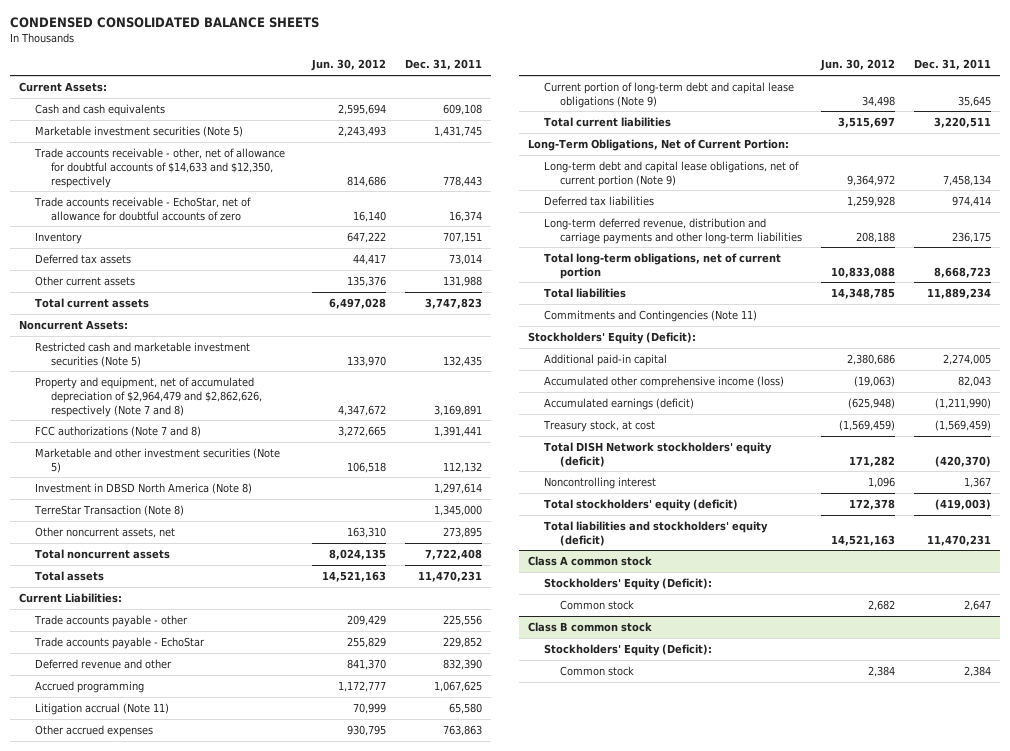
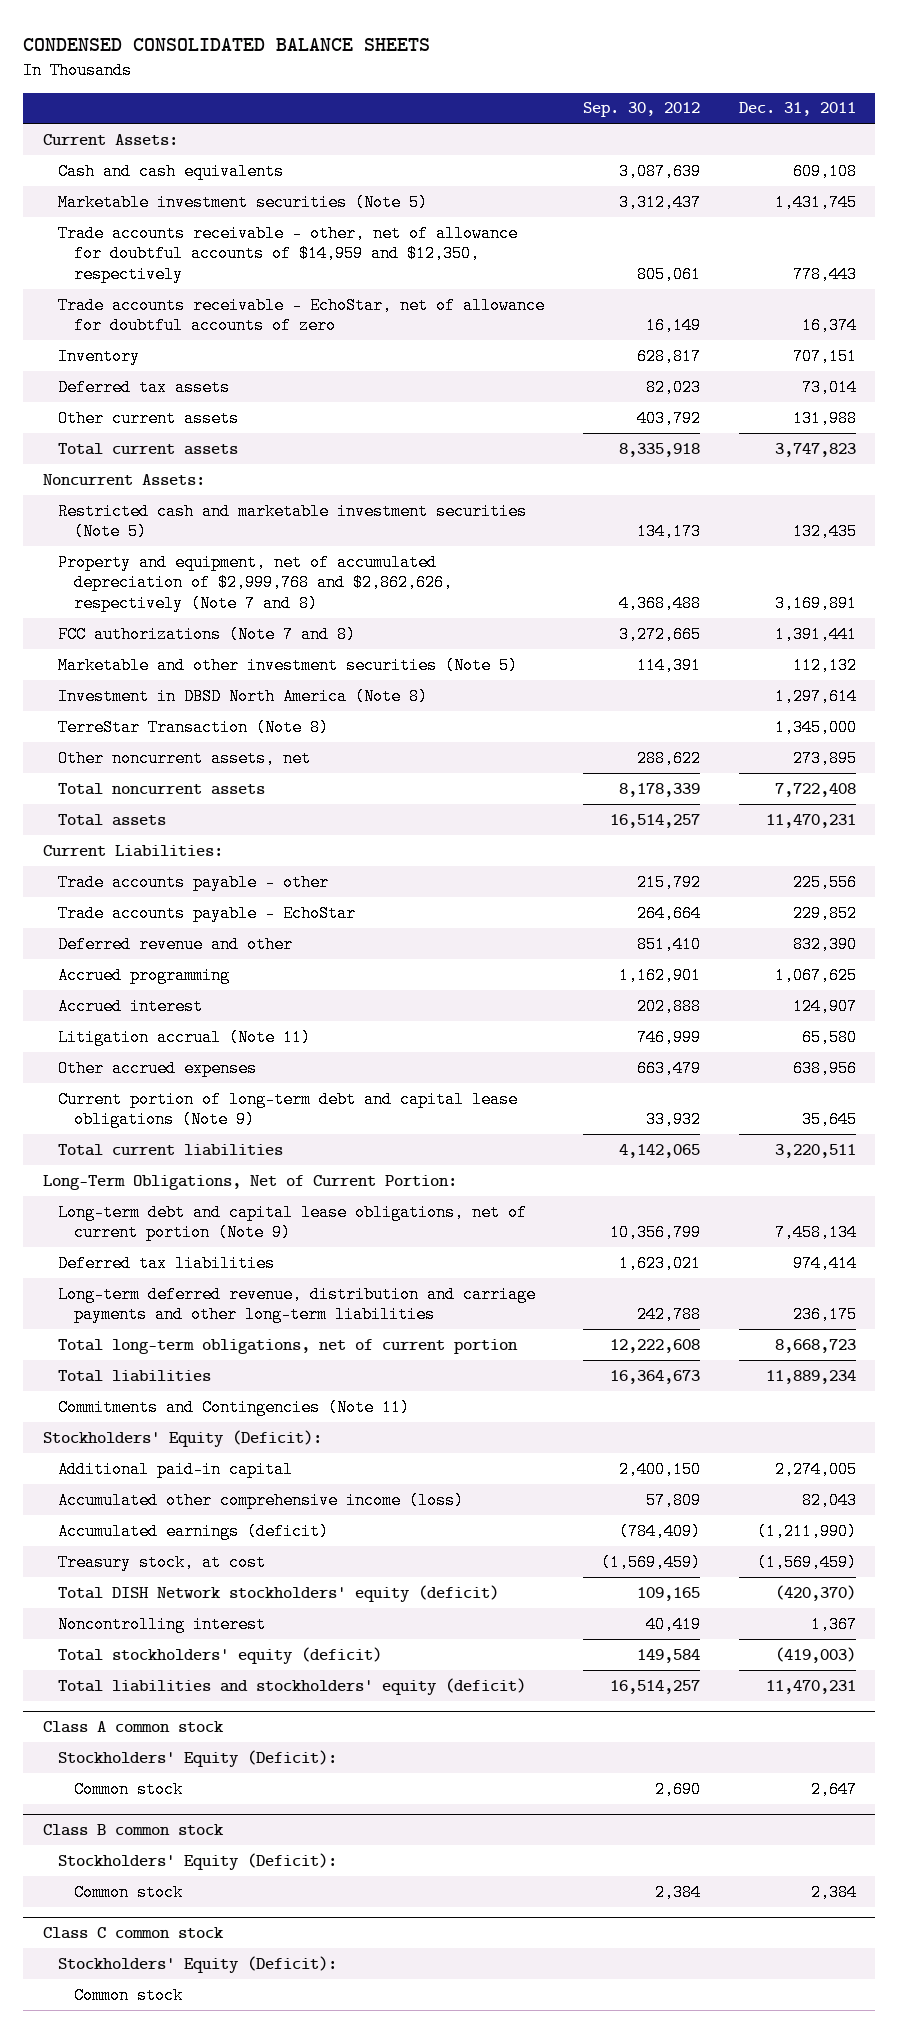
[310,59,386,72] Jun. 30, 2012 -> none
none -> [583,102,701,118] Sep. 30, 2012
[34,147,286,188] Trade accounts receivable - other, net of allowance for doubtful accounts of $14,633 and $12,350, respectively -> [58,224,519,284] Trade accounts receivable - other, net of allowance for doubtful accounts of $14,959 and $12,350, respectively
[35,376,263,417] Property and equipment, net of accumulated depreciation of $2,964,479 and $2,862,626, respectively (Note 7 and 8) -> [58,553,453,613] Property and equipment, net of accumulated depreciation of $2,999,768 and $2,862,626, respectively (Note 7 and 8)
none -> [58,997,204,1015] Accrued interest
[442,724,482,736] 763,863 -> [792,1059,857,1077] 638,956
none -> [42,1927,224,1940] Class C common stock
none -> [58,1955,338,1973] Stockholders' Equity (Deficit):
none -> [73,1986,183,2004] Common stock

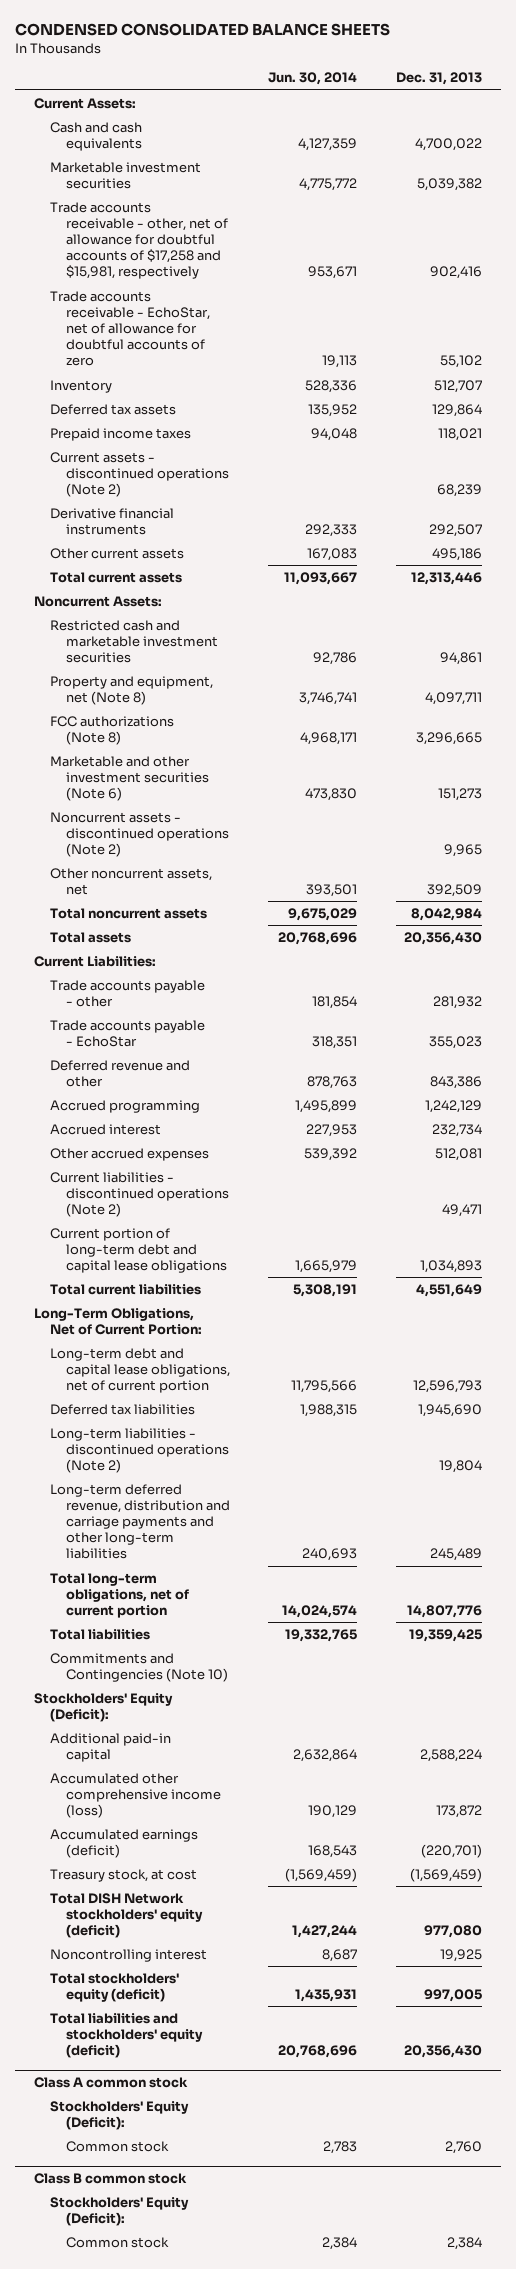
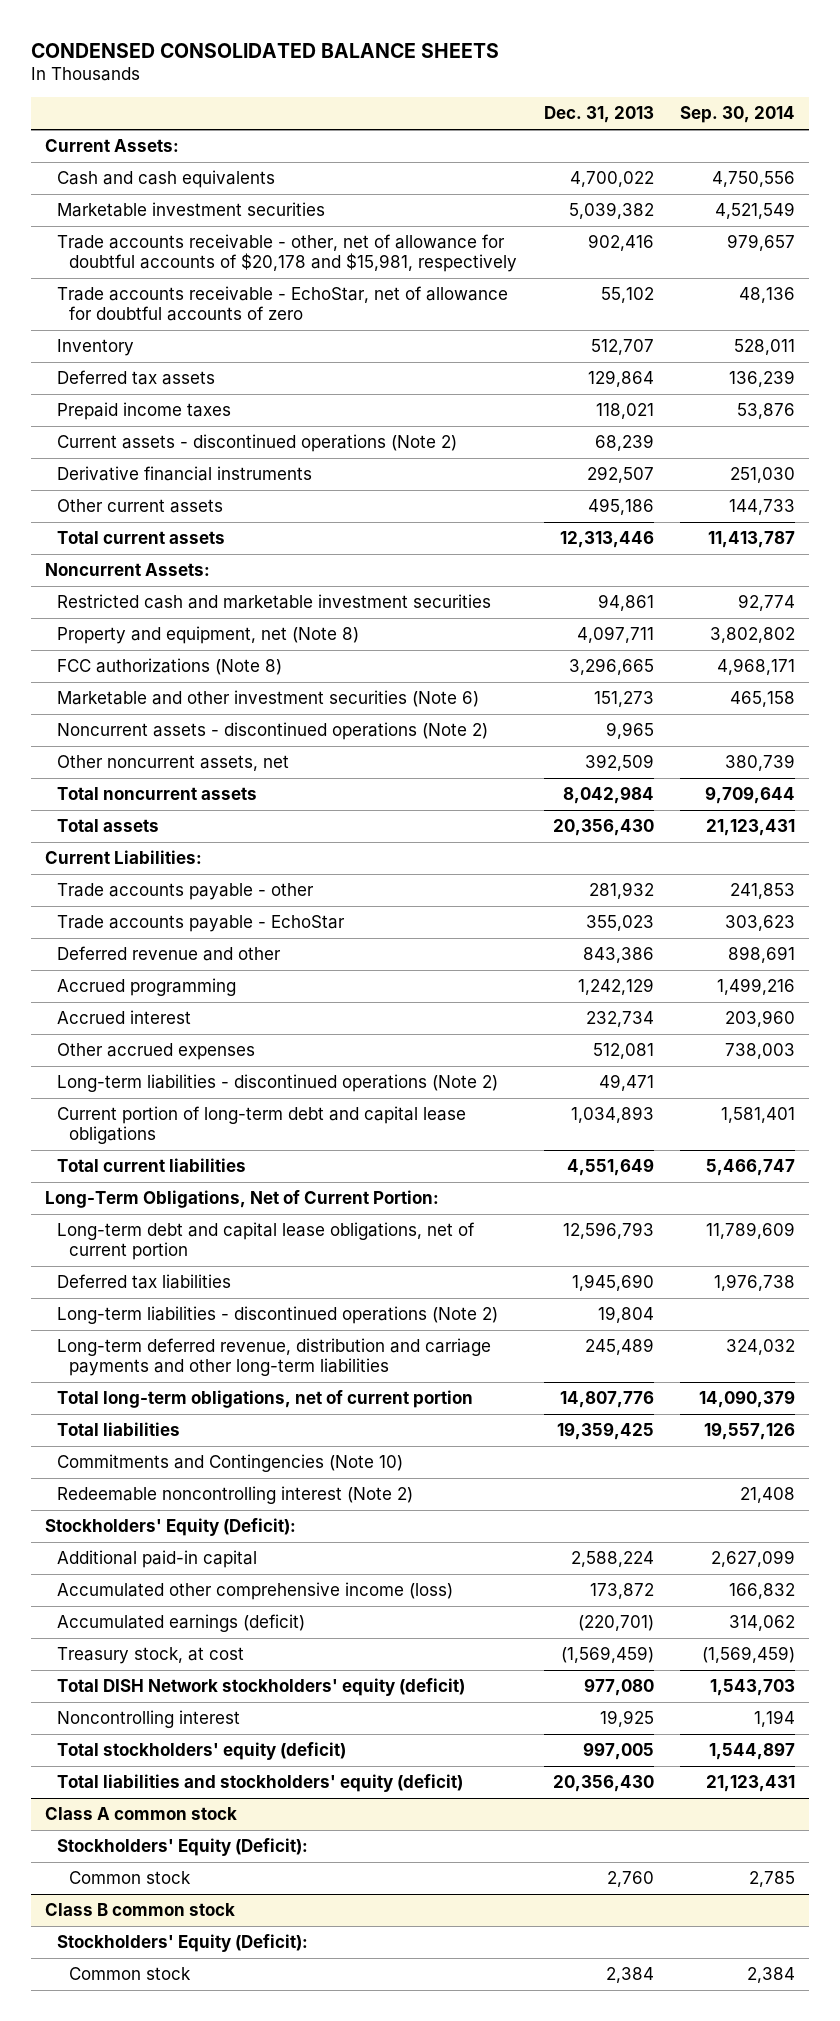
[268,72,358,86] Jun. 30, 2014 -> none
none -> [680,106,796,124] Sep. 30, 2014
[50,201,229,280] Trade accounts receivable - other, net of allowance for doubtful accounts of $17,258 and $15,981, respectively -> [56,234,517,272] Trade accounts receivable - other, net of allowance for doubtful accounts of $20,178 and $15,981, respectively
[50,1171,230,1217] Current liabilities - discontinued operations (Note 2) -> [56,1074,498,1093] Long-term liabilities - discontinued operations (Note 2)
none -> [56,1486,413,1505] Redeemable noncontrolling interest (Note 2)

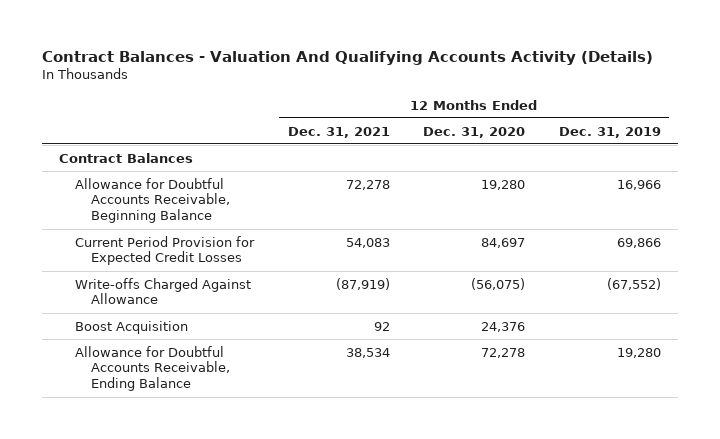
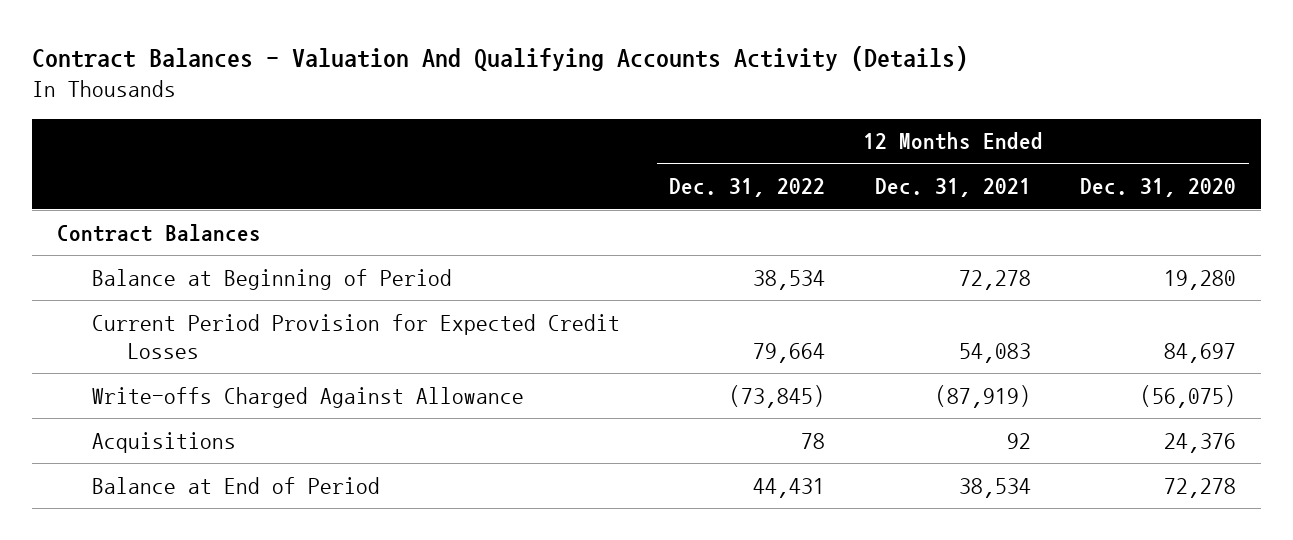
[559,126,662,138] Dec. 31, 2019 -> none
none -> [669,178,826,198] Dec. 31, 2022
[74,177,231,224] Allowance for Doubtful Accounts Receivable, Beginning Balance -> [91,268,452,290] Balance at Beginning of Period
[74,320,188,334] Boost Acquisition -> [91,431,236,453] Acquisitions
[74,345,231,392] Allowance for Doubtful Accounts Receivable, Ending Balance -> [91,476,380,494] Balance at End of Period

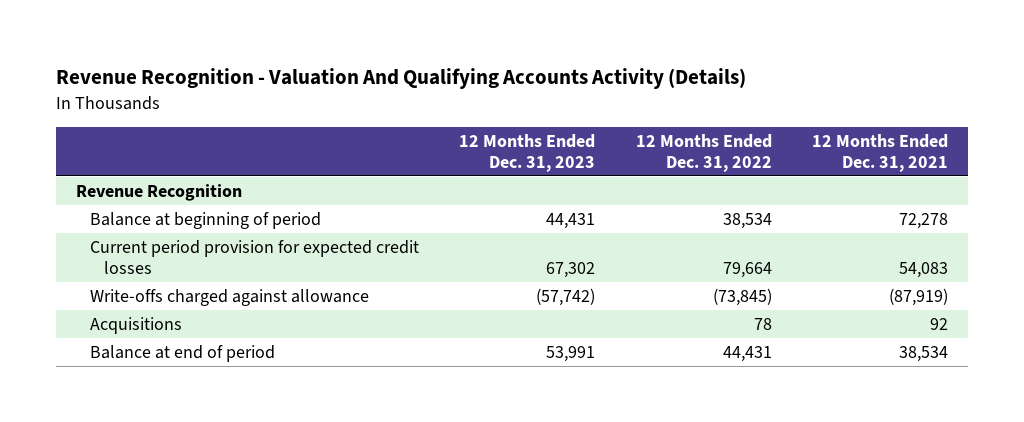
[31,46,968,72] Contract Balances - Valuation And Qualifying Accounts Activity (Details) -> [55,68,746,90] Revenue Recognition - Valuation And Qualifying Accounts Activity (Details)
[1080,178,1237,198] Dec. 31, 2020 -> none
none -> [459,133,596,173] 12 Months Ended Dec. 31, 2023
[56,223,261,242] Contract Balances -> [76,183,243,201] Revenue Recognition
[91,268,452,290] Balance at Beginning of Period -> [90,211,322,229] Balance at beginning of period
[91,313,620,359] Current Period Provision for Expected Credit Losses -> [90,239,420,274] Current period provision for expected credit losses
[91,386,524,408] Write-offs Charged Against Allowance -> [90,288,370,306] Write-offs charged against allowance
[91,476,380,494] Balance at End of Period -> [90,344,276,362] Balance at end of period

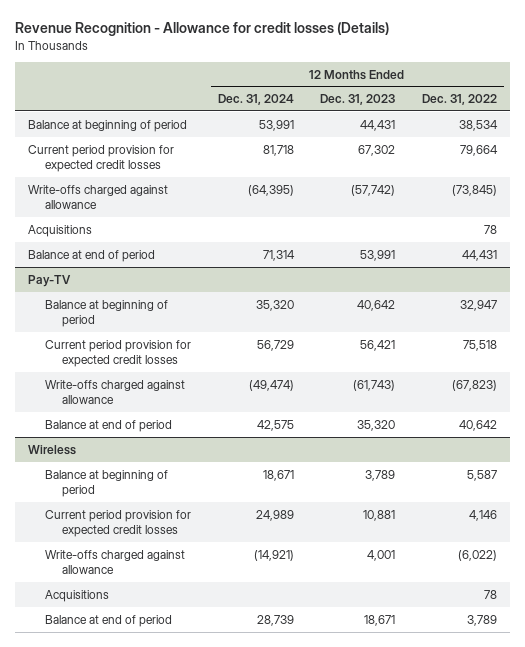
[55,68,746,90] Revenue Recognition - Valuation And Qualifying Accounts Activity (Details) -> [14,22,389,37] Revenue Recognition - Allowance for credit losses (Details)
[811,133,948,173] 12 Months Ended Dec. 31, 2021 -> none
none -> [217,94,294,106] Dec. 31, 2024
[76,183,243,201] Revenue Recognition -> none
none -> [28,274,72,287] Pay-TV
none -> [44,299,168,327] Balance at beginning of period
none -> [44,339,191,367] Current period provision for expected credit losses
none -> [44,379,185,404] Write-offs charged against allowance
none -> [44,419,172,432] Balance at end of period
none -> [28,444,77,455] Wireless
none -> [44,469,168,497] Balance at beginning of period
none -> [44,509,191,537] Current period provision for expected credit losses
none -> [44,549,185,574] Write-offs charged against allowance
none -> [44,589,109,602] Acquisitions
none -> [44,614,172,627] Balance at end of period

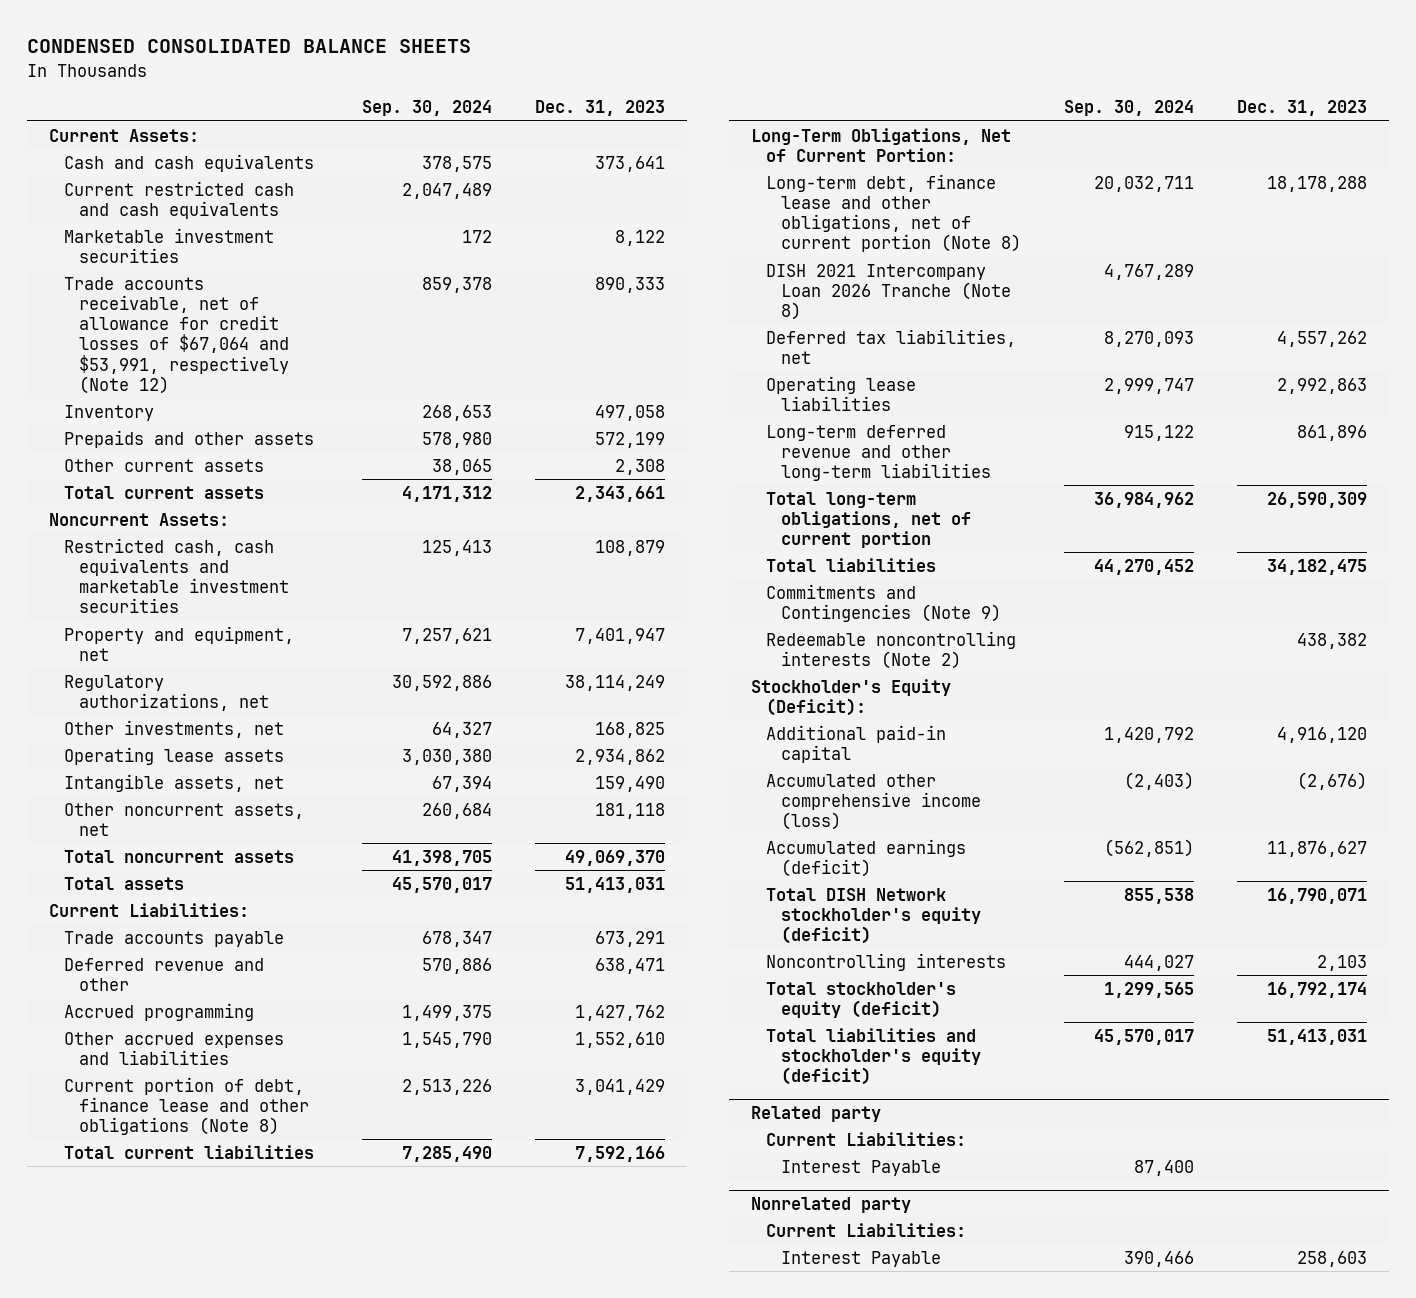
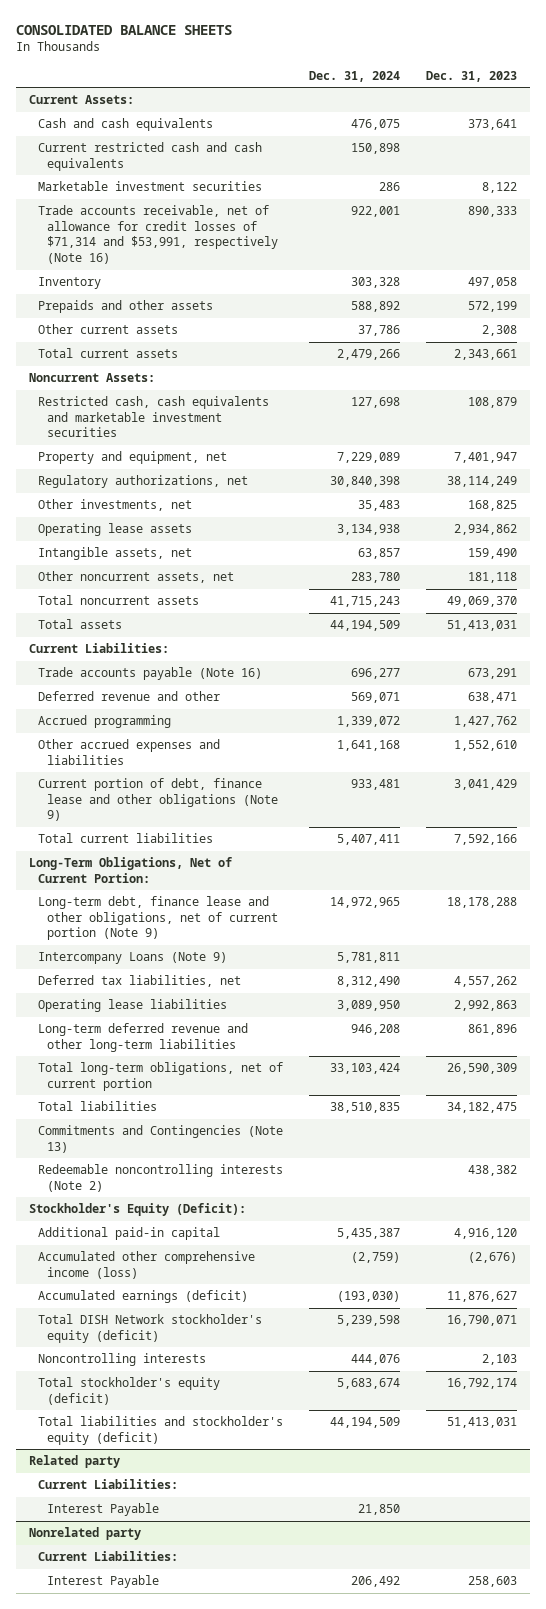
[26,39,471,54] CONDENSED CONSOLIDATED BALANCE SHEETS -> [15,24,232,35] CONSOLIDATED BALANCE SHEETS
[361,100,492,117] Sep. 30, 2024 -> none
none -> [309,70,401,82] Dec. 31, 2024
[63,276,289,394] Trade accounts receivable, net of allowance for credit losses of $67,064 and $53,991, respectively (Note 12) -> [38,205,279,264] Trade accounts receivable, net of allowance for credit losses of $71,314 and $53,991, respectively (Note 16)
[63,930,284,947] Trade accounts payable -> [38,667,263,681] Trade accounts payable (Note 16)
[63,1076,309,1136] Current portion of debt, finance lease and other obligations (Note 8) -> [38,778,279,822] Current portion of debt, finance lease and other obligations (Note 9)
[766,173,1022,253] Long-term debt, finance lease and other obligations, net of current portion (Note 8) -> [38,896,279,941] Long-term debt, finance lease and other obligations, net of current portion (Note 9)
[766,263,1012,321] DISH 2021 Intercompany Loan 2026 Tranche (Note 8) -> [38,952,228,965] Intercompany Loans (Note 9)
[766,583,1002,622] Commitments and Contingencies (Note 9) -> [38,1125,284,1153] Commitments and Contingencies (Note 13)

